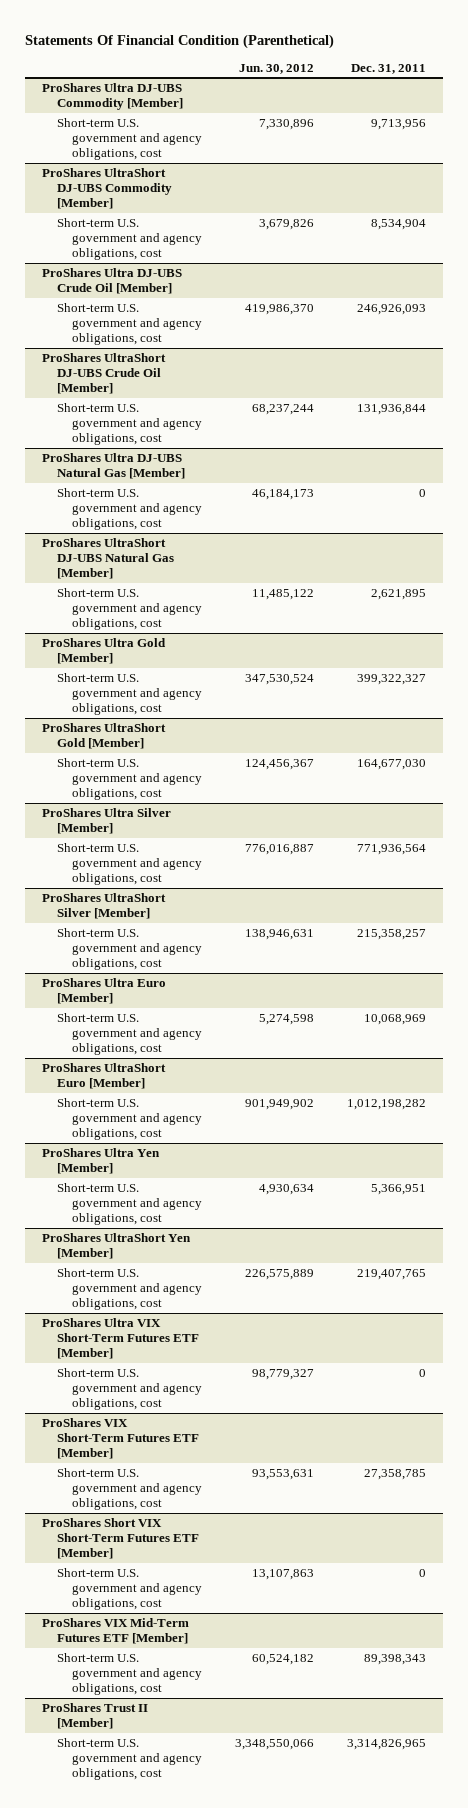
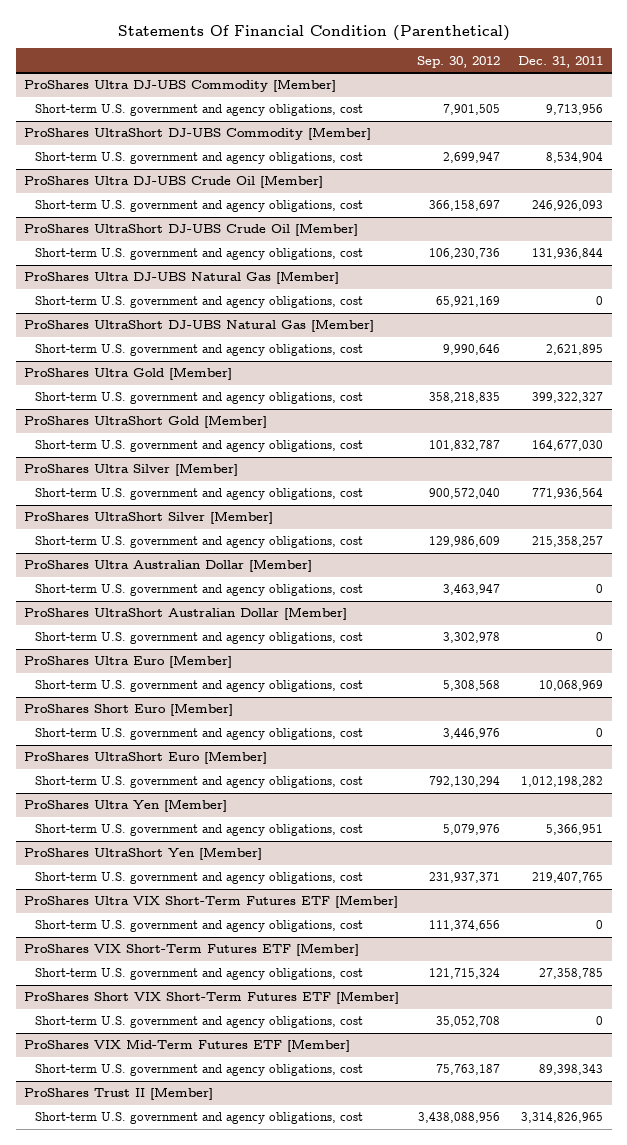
[239,63,315,74] Jun. 30, 2012 -> none
none -> [417,55,501,68] Sep. 30, 2012
none -> [24,559,313,573] ProShares Ultra Australian Dollar [Member]
none -> [35,584,364,597] Short-term U.S. government and agency obligations, cost
none -> [24,607,348,621] ProShares UltraShort Australian Dollar [Member]
none -> [35,632,364,645] Short-term U.S. government and agency obligations, cost
none -> [24,703,234,717] ProShares Short Euro [Member]
none -> [35,728,364,741] Short-term U.S. government and agency obligations, cost

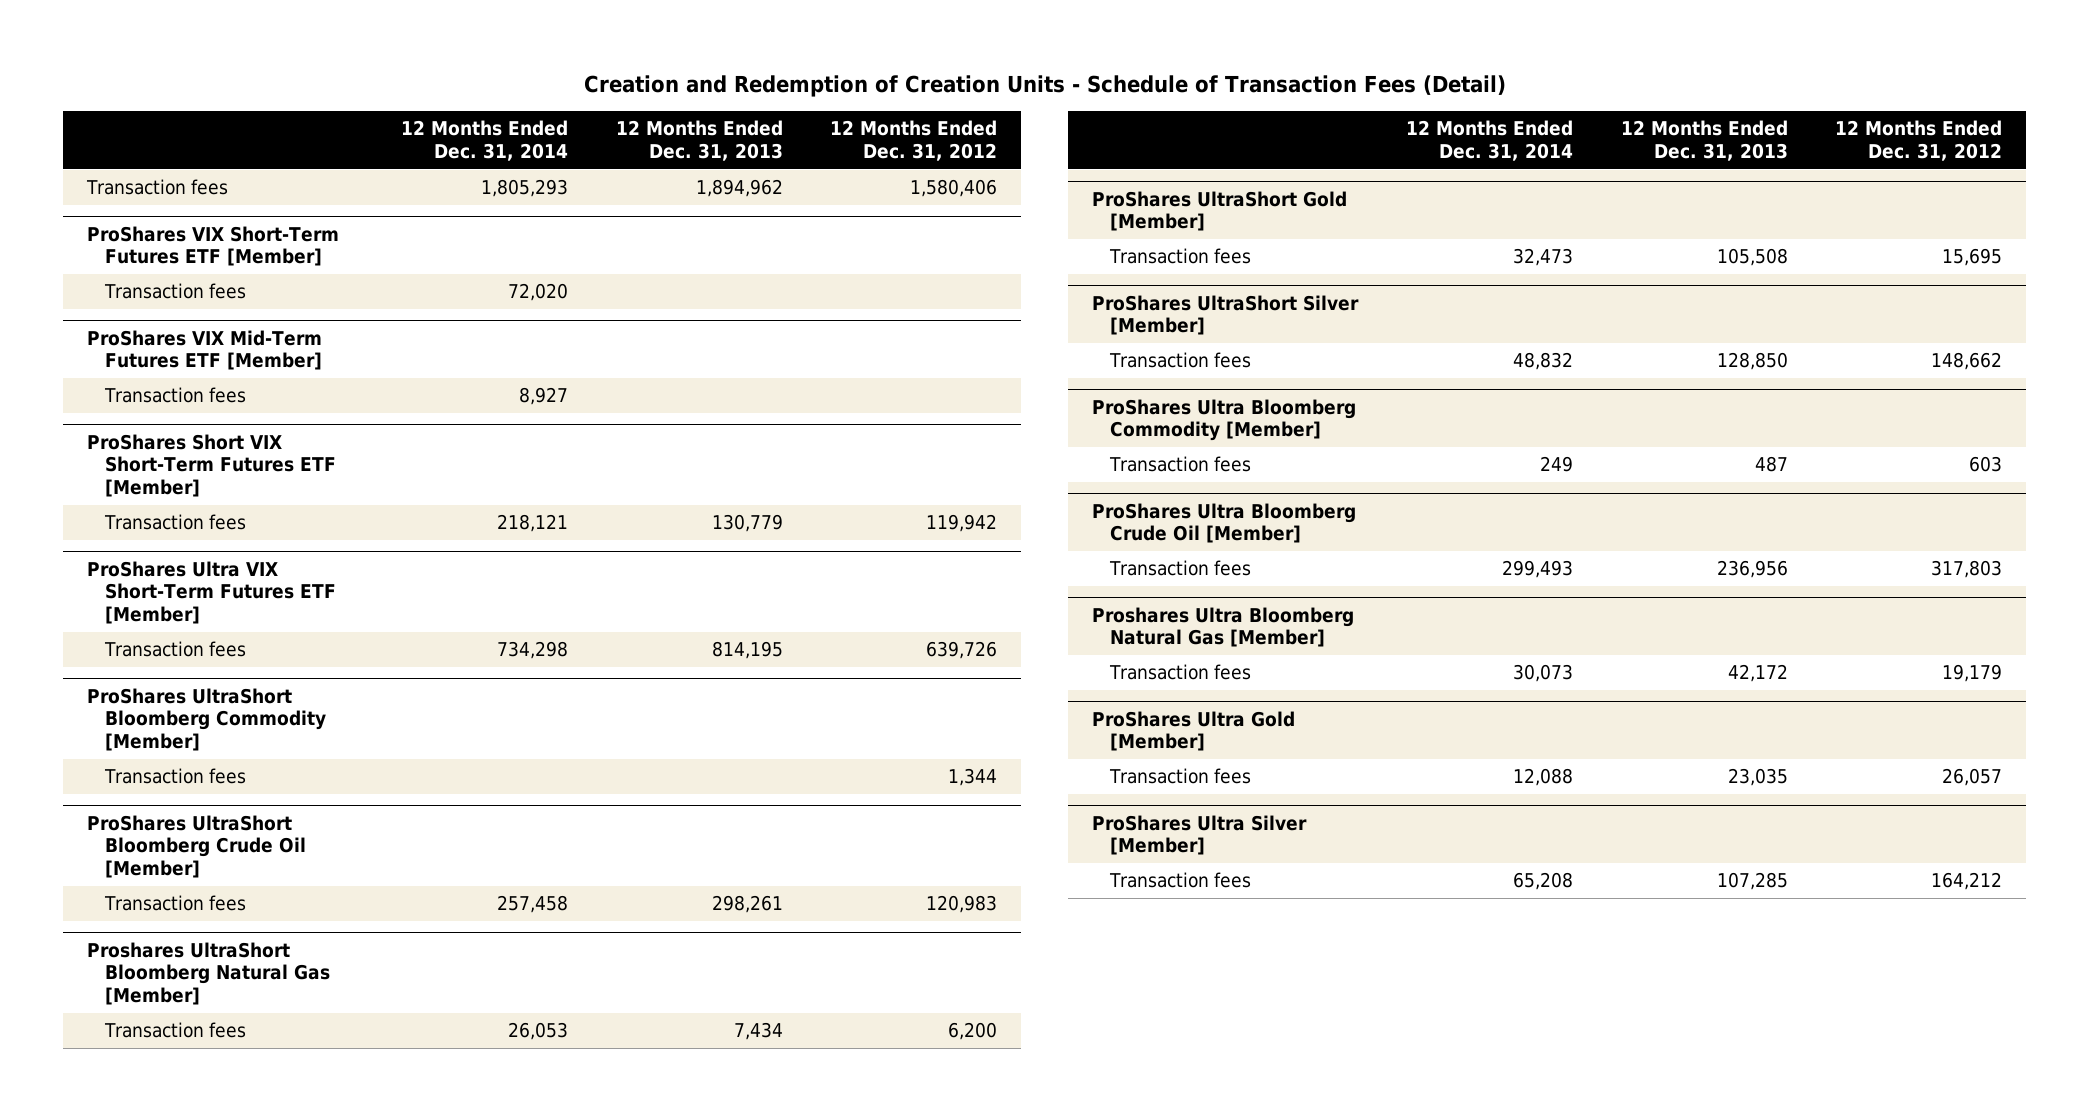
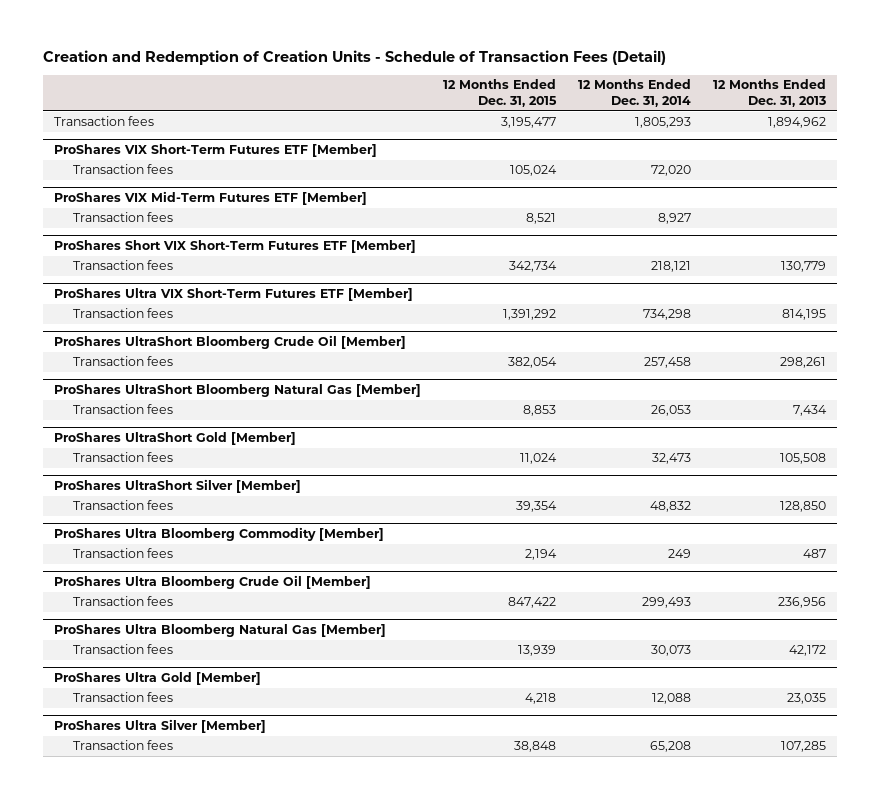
[830,120,998,162] 12 Months Ended Dec. 31, 2012 -> none
none -> [442,79,557,108] 12 Months Ended Dec. 31, 2015
[87,687,327,752] ProShares UltraShort Bloomberg Commodity [Member] -> none
[104,768,247,785] Transaction fees -> none
[87,941,331,1006] Proshares UltraShort Bloomberg Natural Gas [Member] -> [53,384,421,398] ProShares UltraShort Bloomberg Natural Gas [Member]
[1092,606,1355,648] Proshares Ultra Bloomberg Natural Gas [Member] -> [53,624,386,638] ProShares Ultra Bloomberg Natural Gas [Member]

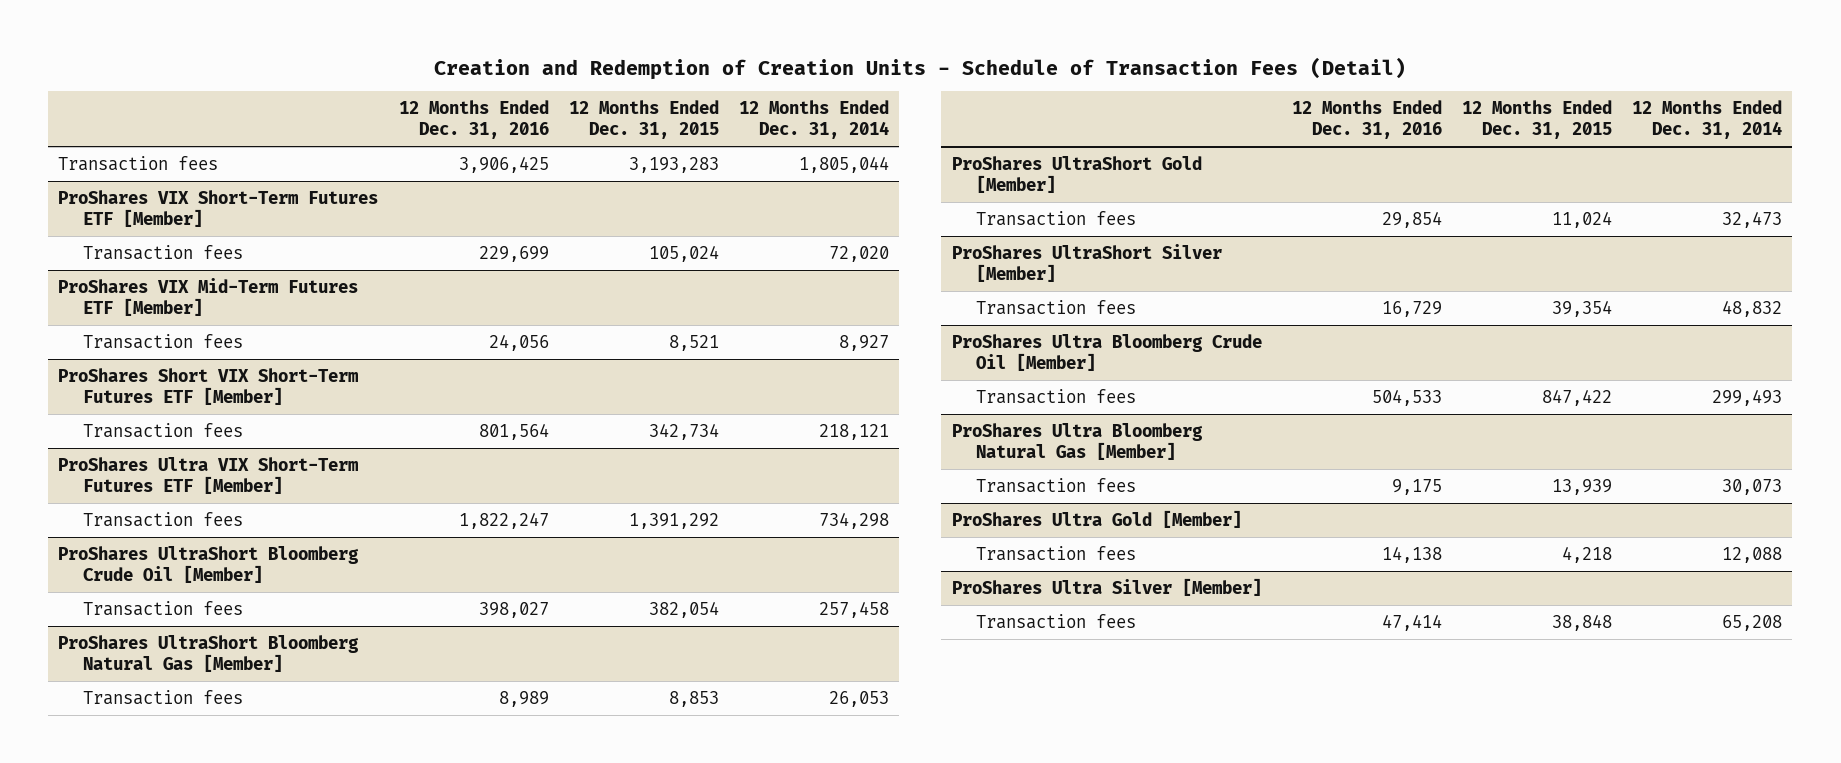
[712,79,826,108] 12 Months Ended Dec. 31, 2013 -> none
none -> [398,100,549,140] 12 Months Ended Dec. 31, 2016
[500,117,556,129] 3,195,477 -> [628,156,719,173] 3,193,283
[634,117,691,129] 1,805,293 -> [799,155,890,173] 1,805,044
[53,527,384,542] ProShares Ultra Bloomberg Commodity [Member] -> none
[73,548,174,559] Transaction fees -> none

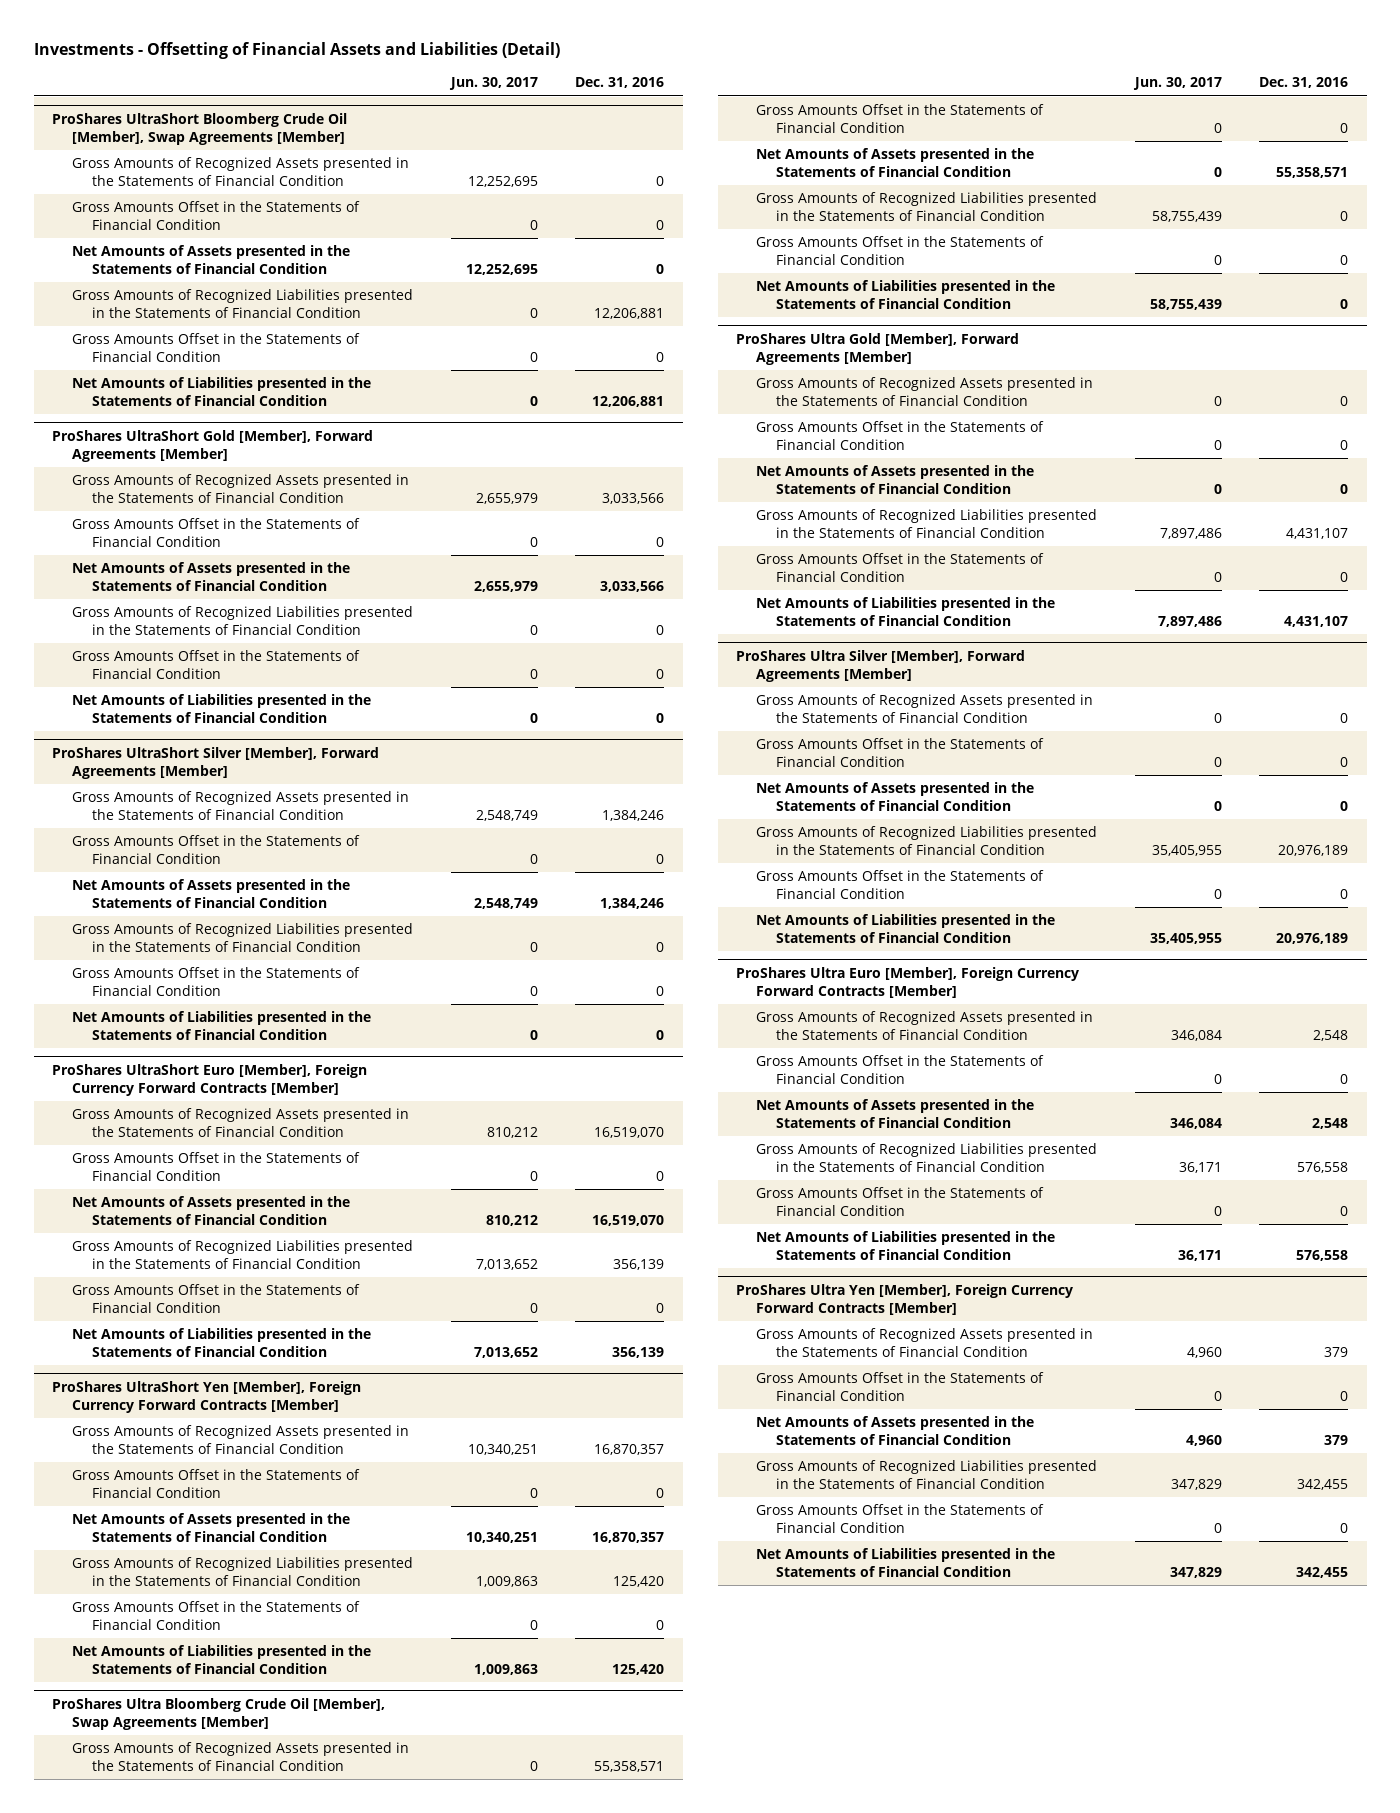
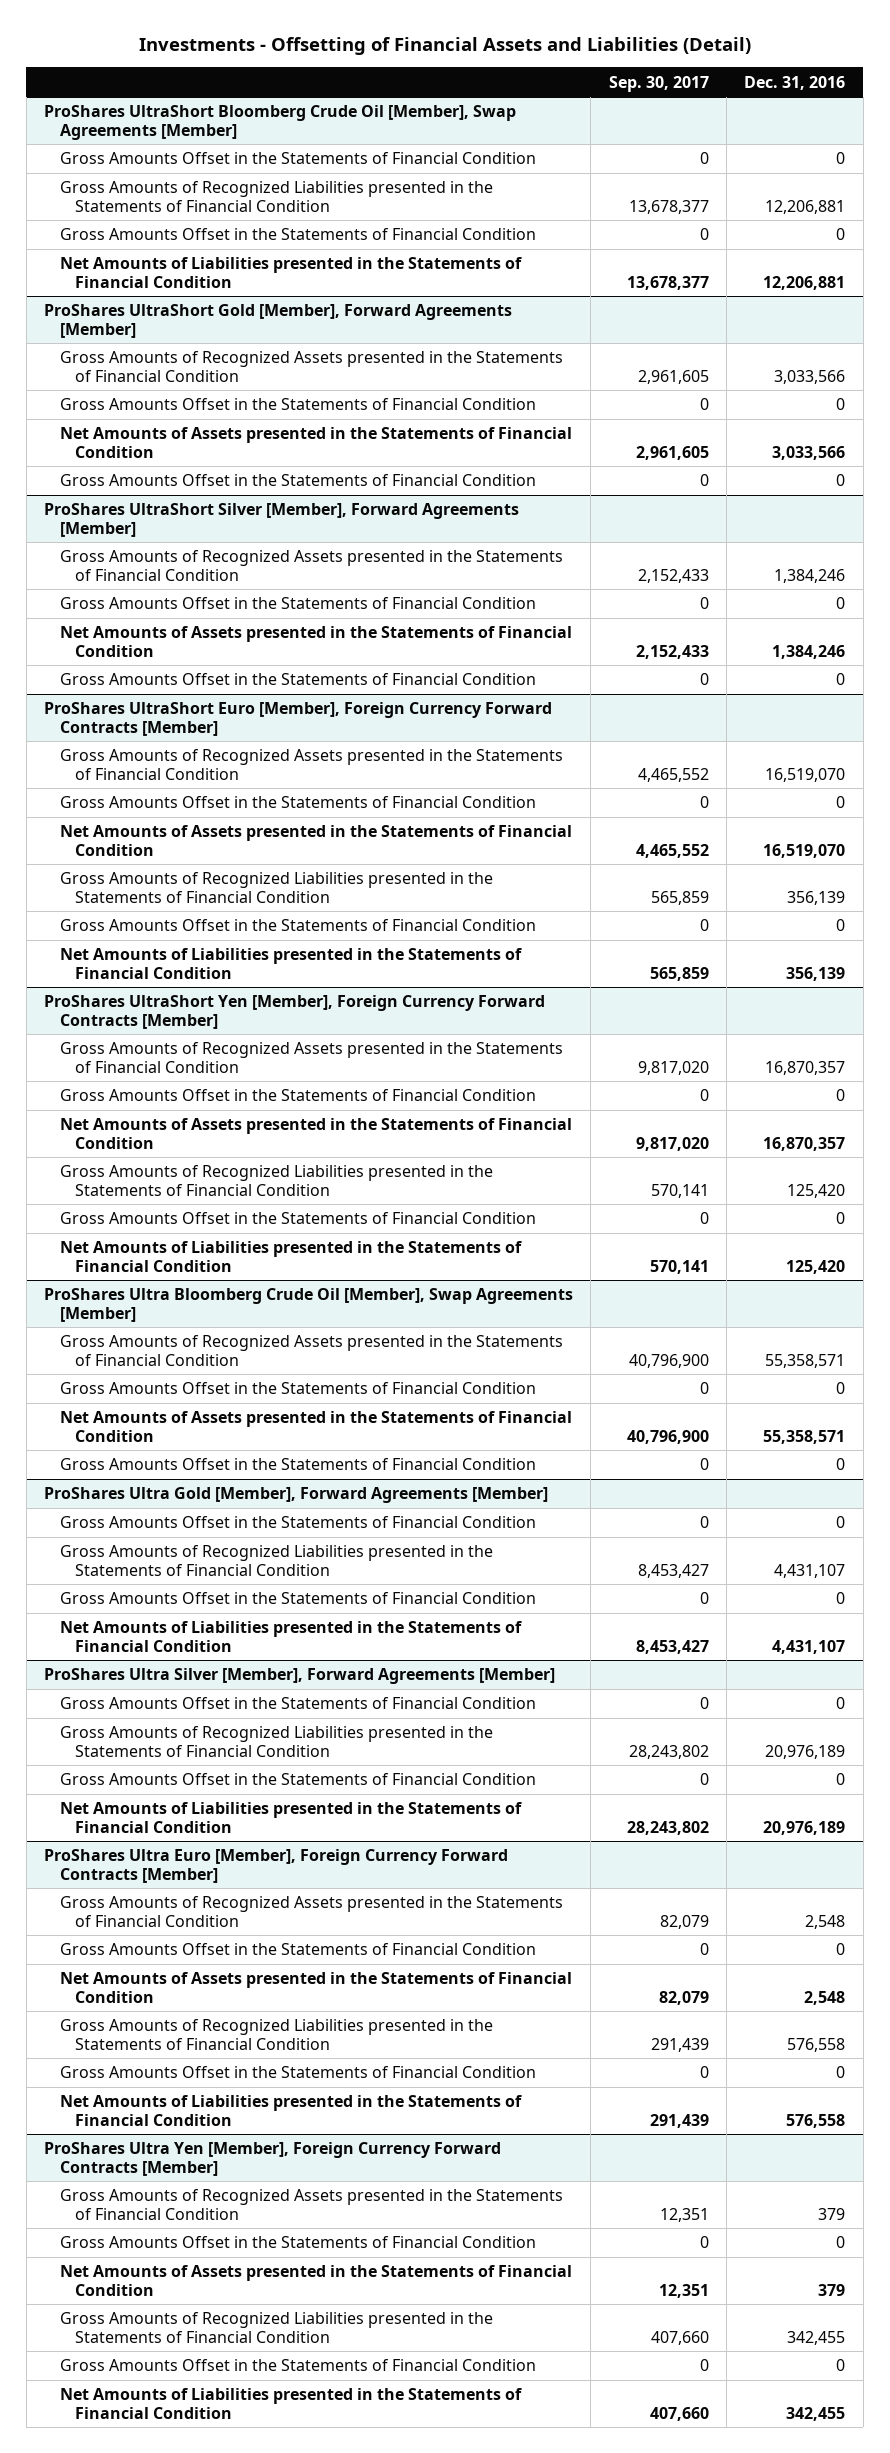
[448,77,538,91] Jun. 30, 2017 -> none
none -> [608,75,709,92] Sep. 30, 2017
[72,157,410,187] Gross Amounts of Recognized Assets presented in the Statements of Financial Condition -> none
[72,245,351,275] Net Amounts of Assets presented in the Statements of Financial Condition -> none
[72,606,414,636] Gross Amounts of Recognized Liabilities presented in the Statements of Financial Condition -> none
[72,694,372,724] Net Amounts of Liabilities presented in the Statements of Financial Condition -> none
[72,923,414,953] Gross Amounts of Recognized Liabilities presented in the Statements of Financial Condition -> none
[72,1011,372,1041] Net Amounts of Liabilities presented in the Statements of Financial Condition -> none
[756,192,1098,222] Gross Amounts of Recognized Liabilities presented in the Statements of Financial Condition -> none
[756,280,1056,310] Net Amounts of Liabilities presented in the Statements of Financial Condition -> none
[756,377,1094,407] Gross Amounts of Recognized Assets presented in the Statements of Financial Condition -> none
[756,465,1035,495] Net Amounts of Assets presented in the Statements of Financial Condition -> none
[756,694,1094,724] Gross Amounts of Recognized Assets presented in the Statements of Financial Condition -> none
[756,782,1035,812] Net Amounts of Assets presented in the Statements of Financial Condition -> none

